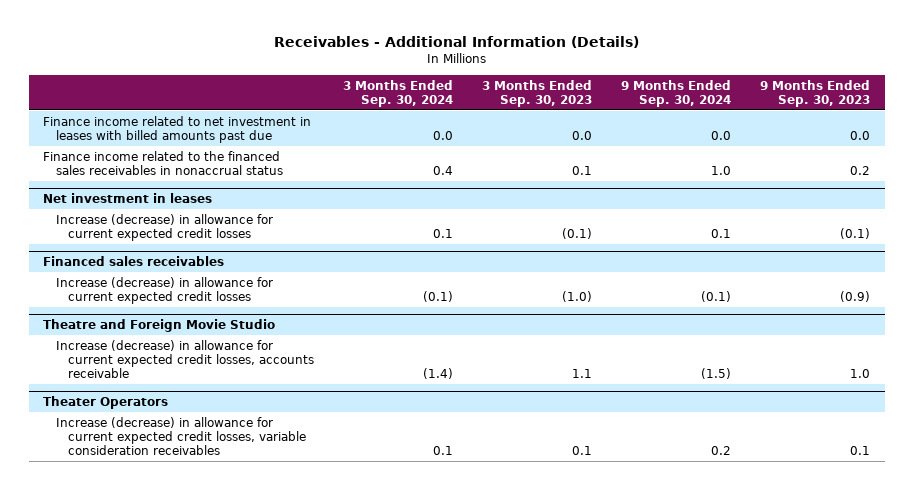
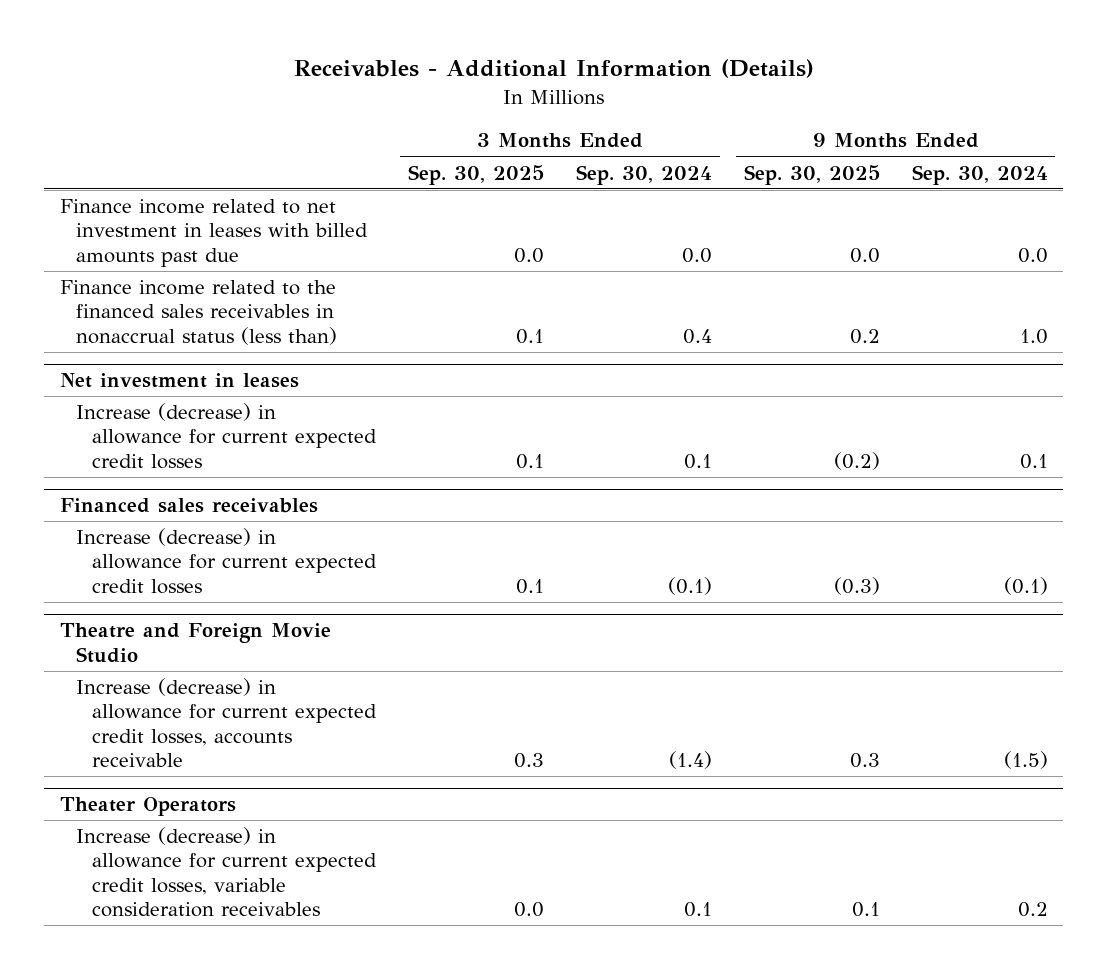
[482,79,593,107] 3 Months Ended Sep. 30, 2023 -> none
[760,79,871,107] 9 Months Ended Sep. 30, 2023 -> none
none -> [407,164,544,185] Sep. 30, 2025
none -> [743,164,880,185] Sep. 30, 2025
[43,150,283,175] Finance income related to the financed sales receivables in nonaccrual status -> [60,280,338,345] Finance income related to the financed sales receivables in nonaccrual status (less than)

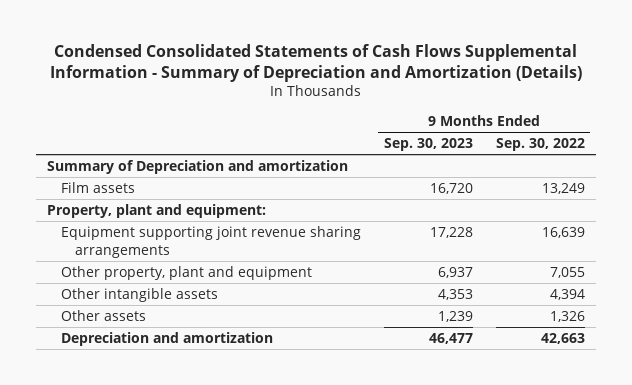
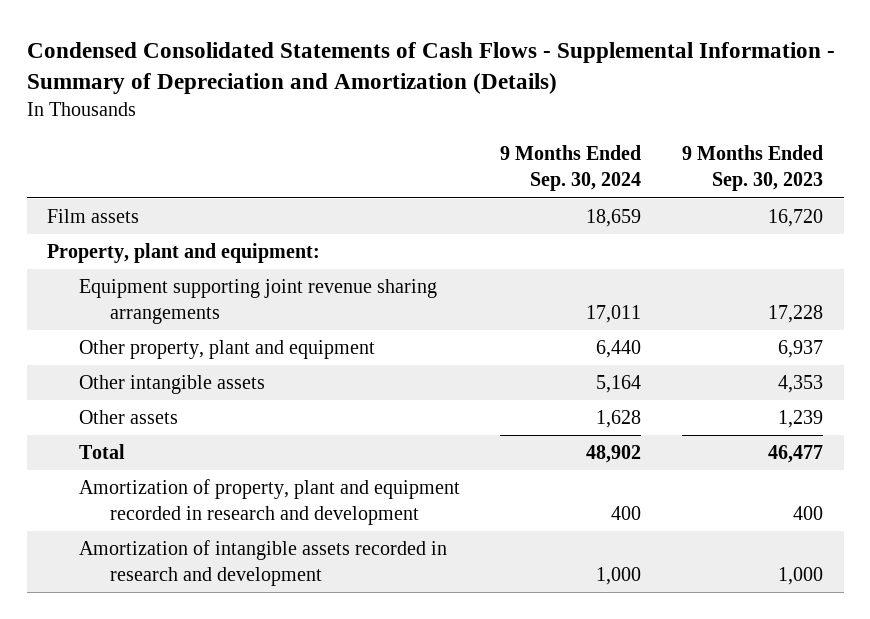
[49,43,582,83] Condensed Consolidated Statements of Cash Flows Supplemental Information - Summary of Depreciation and Amortization (Details) -> [26,41,835,95] Condensed Consolidated Statements of Cash Flows - Supplemental Information - Summary of Depreciation and Amortization (Details)
[495,137,585,151] Sep. 30, 2022 -> none
none -> [500,145,642,192] 9 Months Ended Sep. 30, 2024
[47,159,349,174] Summary of Depreciation and amortization -> none
[60,331,273,346] Depreciation and amortization -> [78,444,125,460] Total
none -> [78,479,460,526] Amortization of property, plant and equipment recorded in research and development
none -> [78,540,447,587] Amortization of intangible assets recorded in research and development

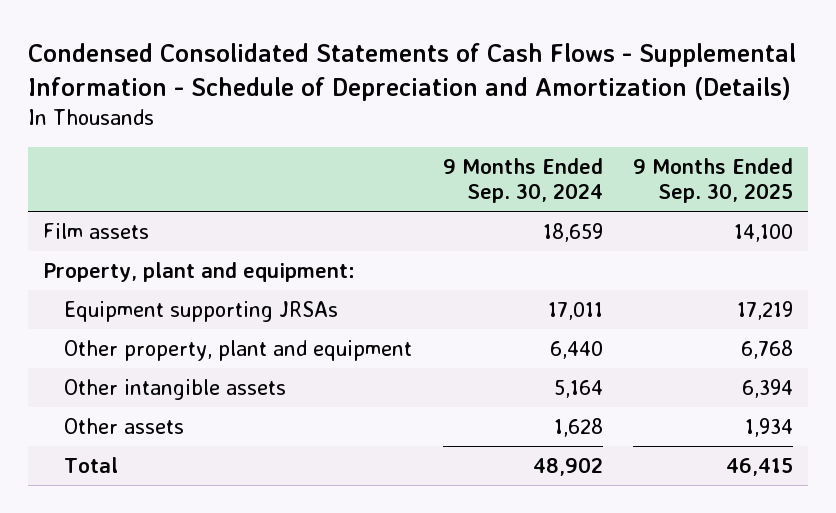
[26,41,835,95] Condensed Consolidated Statements of Cash Flows - Supplemental Information - Summary of Depreciation and Amortization (Details) -> [27,42,796,101] Condensed Consolidated Statements of Cash Flows - Supplemental Information - Schedule of Depreciation and Amortization (Details)
[682,145,824,192] 9 Months Ended Sep. 30, 2023 -> none
none -> [632,157,793,204] 9 Months Ended Sep. 30, 2025
[78,279,437,325] Equipment supporting joint revenue sharing arrangements -> [64,300,339,322] Equipment supporting JRSAs
[78,479,460,526] Amortization of property, plant and equipment recorded in research and development -> none
[78,540,447,587] Amortization of intangible assets recorded in research and development -> none

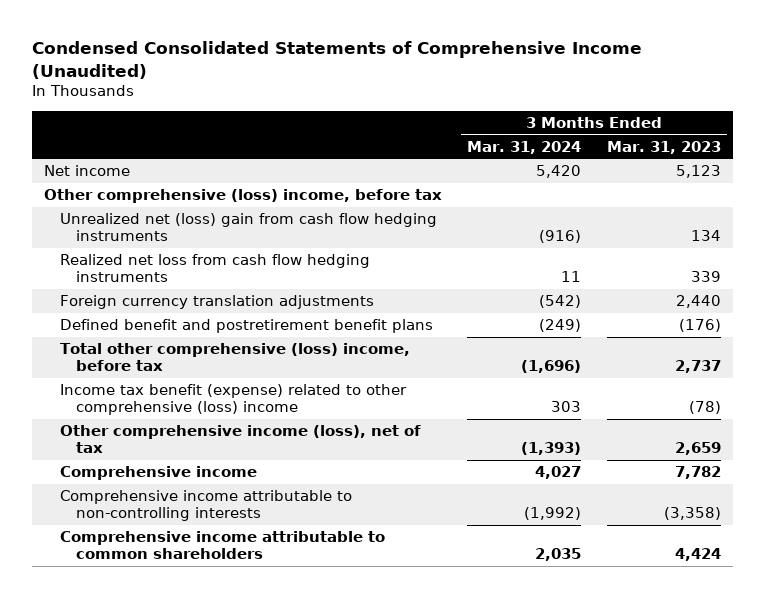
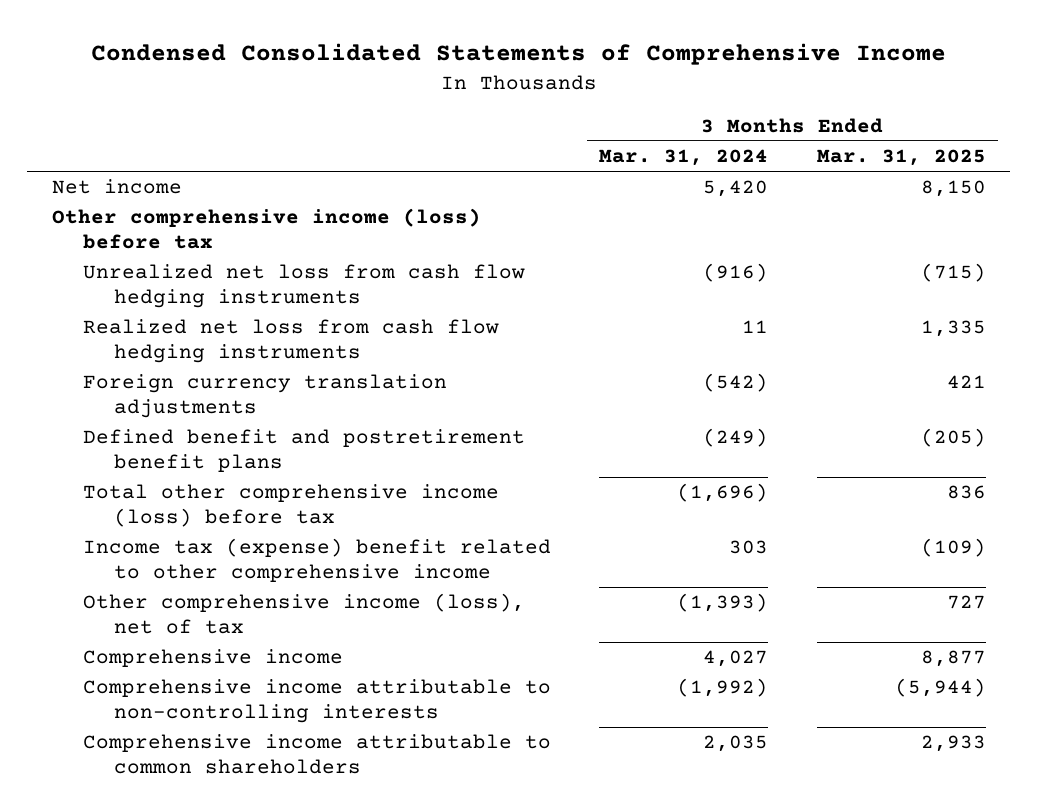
[31,41,642,79] Condensed Consolidated Statements of Comprehensive Income (Unaudited) -> [90,43,946,66] Condensed Consolidated Statements of Comprehensive Income
[606,140,721,154] Mar. 31, 2023 -> none
none -> [816,148,986,166] Mar. 31, 2025
[44,189,443,204] Other comprehensive (loss) income, before tax -> [51,208,481,249] Other comprehensive income (loss) before tax
[60,213,438,242] Unrealized net (loss) gain from cash flow hedging instruments -> [82,264,525,308] Unrealized net loss from cash flow hedging instruments
[60,343,411,372] Total other comprehensive (loss) income, before tax -> [82,484,499,527] Total other comprehensive income (loss) before tax
[60,384,408,416] Income tax benefit (expense) related to other comprehensive (loss) income -> [82,538,551,582] Income tax (expense) benefit related to other comprehensive income

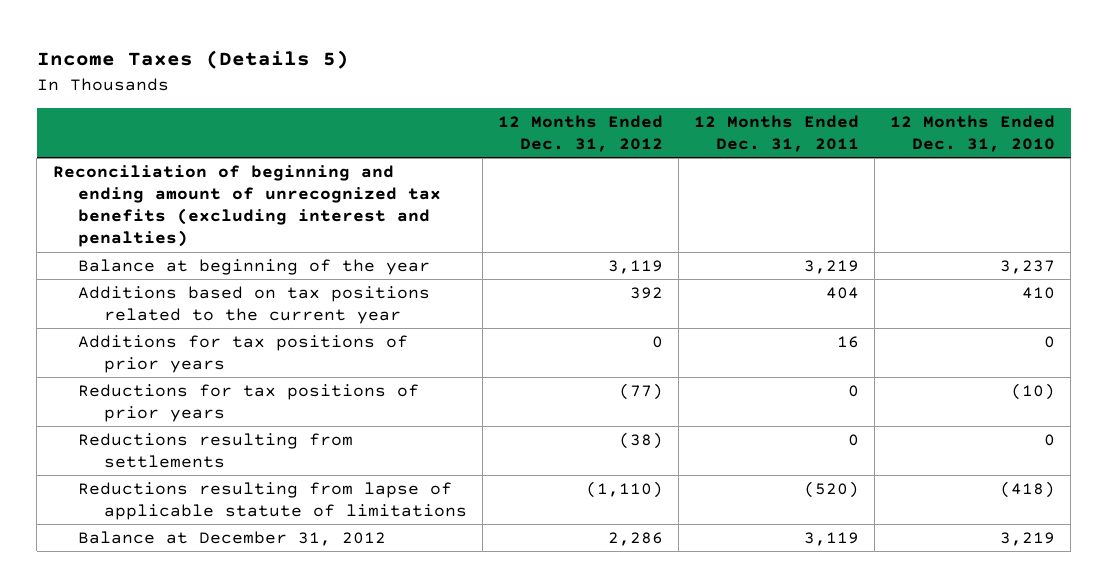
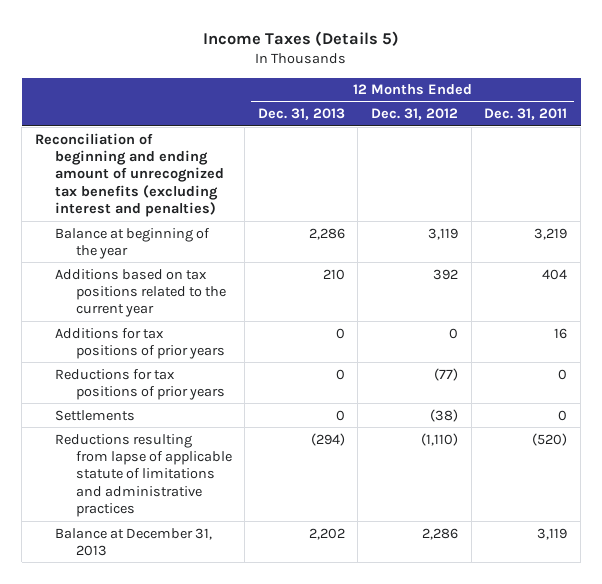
[890,115,1056,153] 12 Months Ended Dec. 31, 2010 -> none
none -> [257,108,345,121] Dec. 31, 2013
[78,432,354,469] Reductions resulting from settlements -> [55,409,136,421] Settlements
[78,481,467,521] Reductions resulting from lapse of applicable statute of limitations -> [55,433,232,518] Reductions resulting from lapse of applicable statute of limitations and administrative practices
[78,530,387,546] Balance at December 31, 2012 -> [55,527,213,556] Balance at December 31, 2013

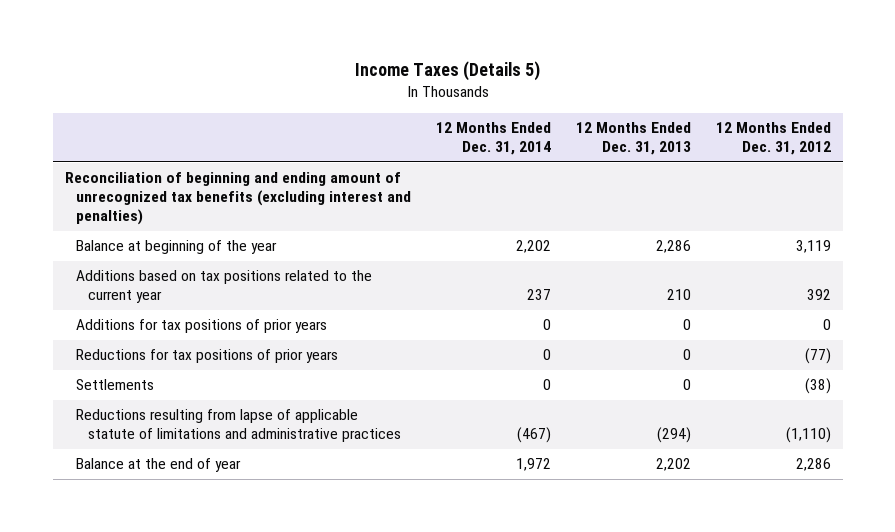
[484,108,568,121] Dec. 31, 2011 -> none
none -> [436,122,552,155] 12 Months Ended Dec. 31, 2014
[55,527,213,556] Balance at December 31, 2013 -> [76,458,242,473] Balance at the end of year

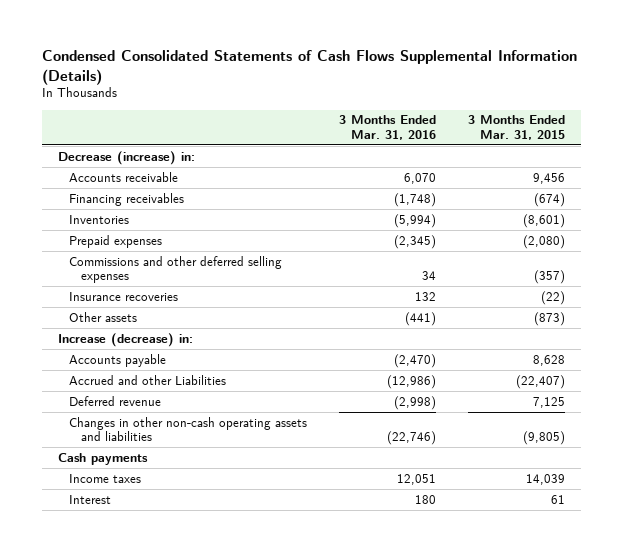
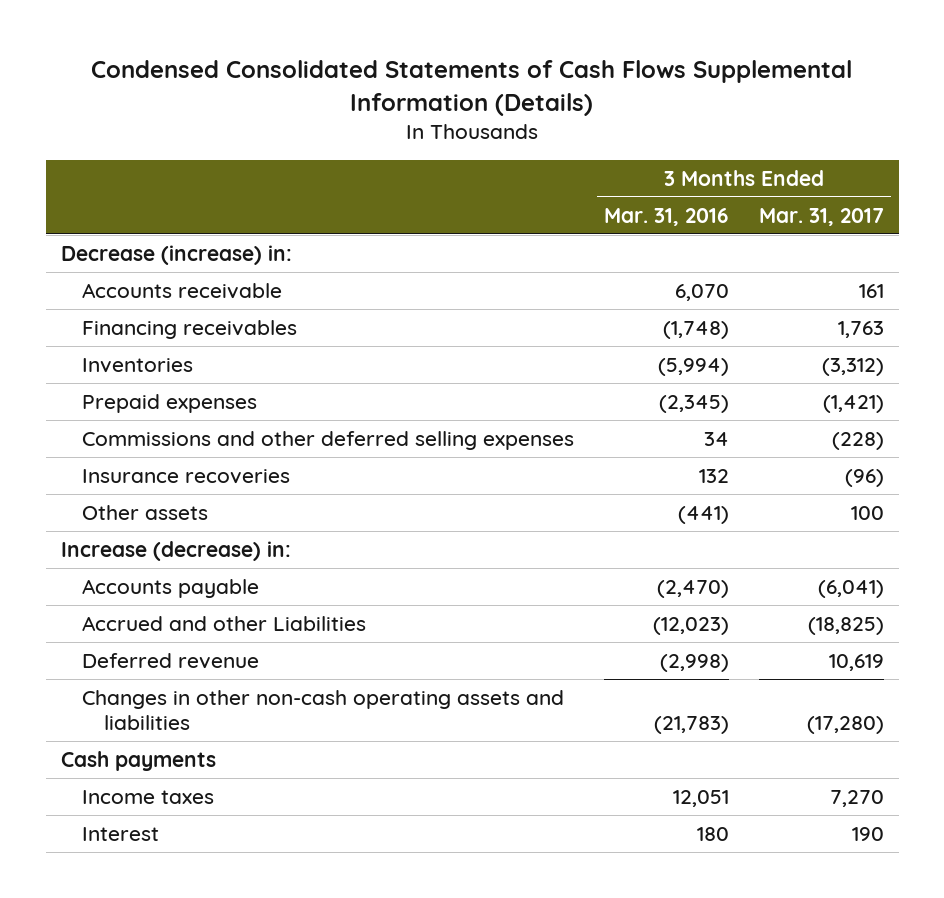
[468,115,566,141] 3 Months Ended Mar. 31, 2015 -> none
none -> [758,207,884,226] Mar. 31, 2017
[387,374,437,389] (12,986) -> [653,616,730,635] (12,023)
[387,431,437,446] (22,746) -> [654,715,730,734] (21,783)

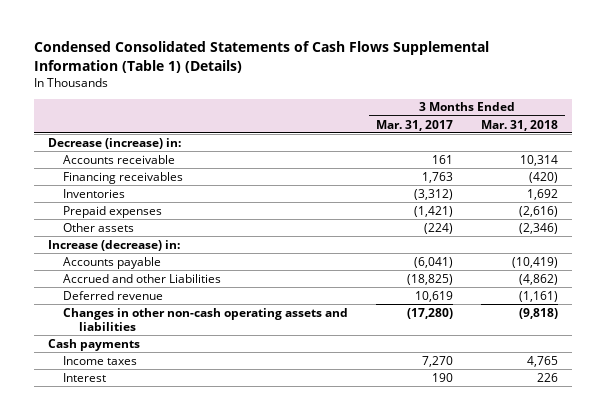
[91,60,853,116] Condensed Consolidated Statements of Cash Flows Supplemental Information (Details) -> [33,41,489,73] Condensed Consolidated Statements of Cash Flows Supplemental Information (Table 1) (Details)
[604,207,730,226] Mar. 31, 2016 -> none
none -> [481,119,559,131] Mar. 31, 2018
[82,430,575,450] Commissions and other deferred selling expenses -> none
[82,468,291,484] Insurance recoveries -> none
[850,505,884,520] 100 -> [424,222,454,234] (224)

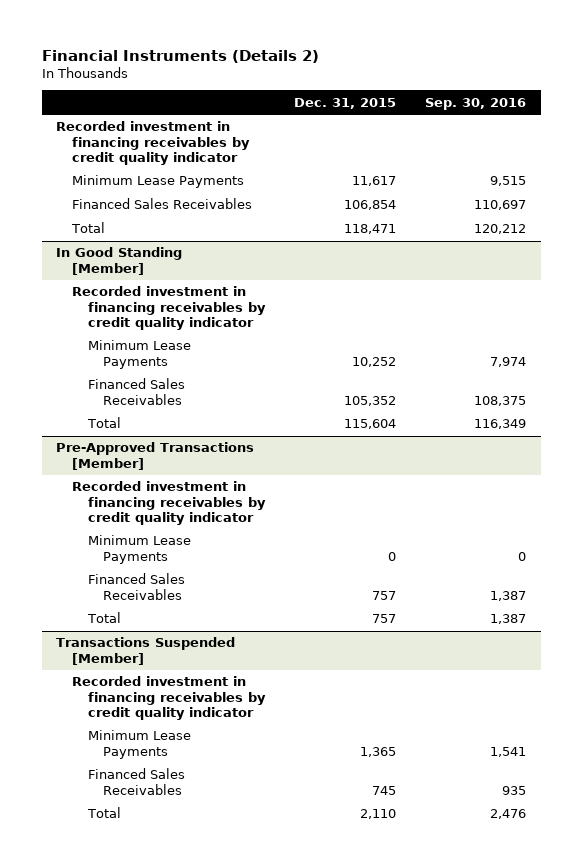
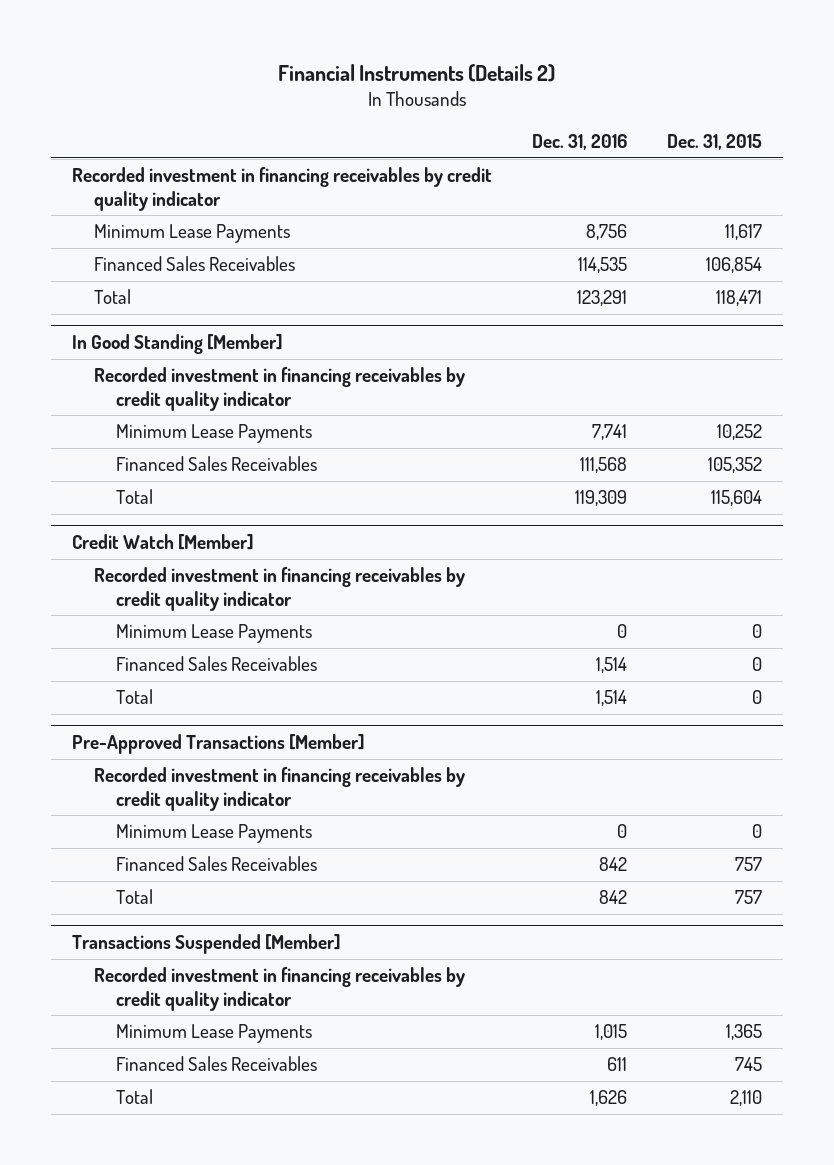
[425,97,527,110] Sep. 30, 2016 -> none
none -> [532,134,628,151] Dec. 31, 2016
none -> [71,534,254,551] Credit Watch [Member]
none -> [93,567,465,611] Recorded investment in financing receivables by credit quality indicator
none -> [115,624,312,644] Minimum Lease Payments
none -> [115,656,317,672] Financed Sales Receivables
none -> [115,689,153,705] Total

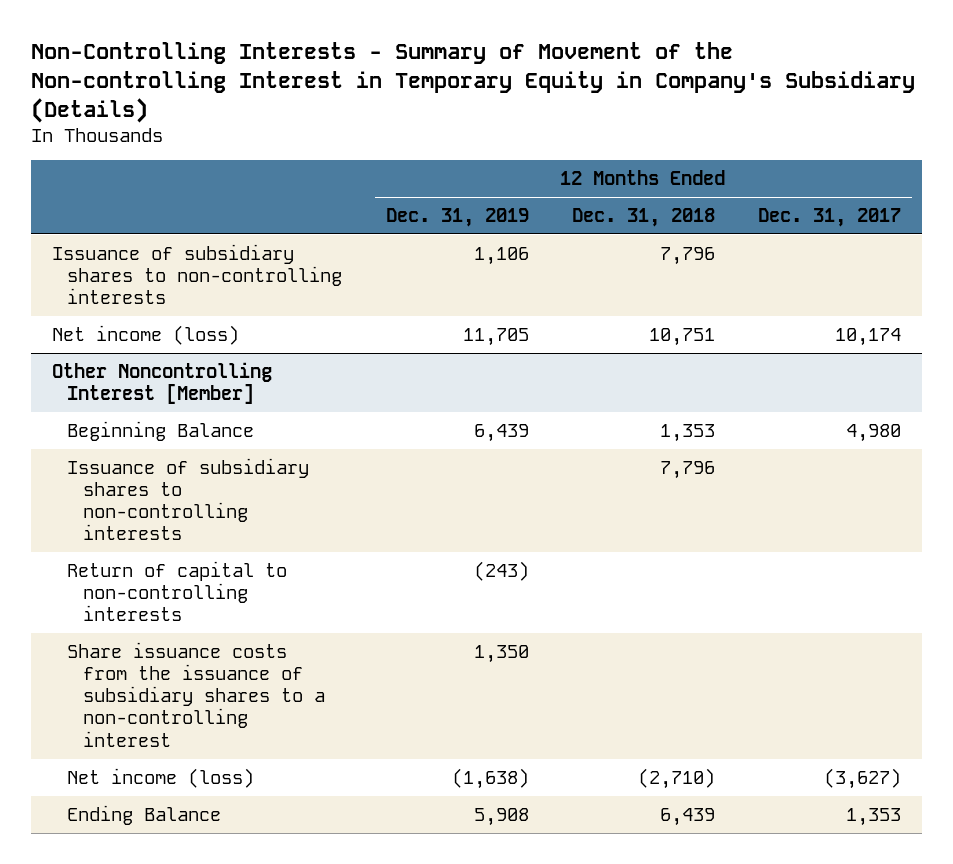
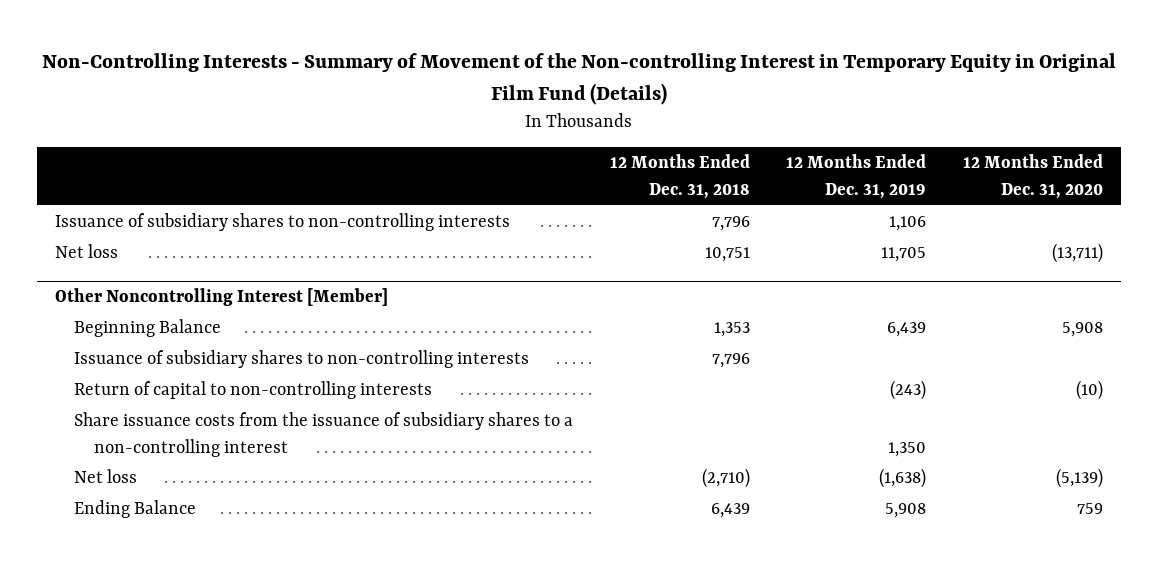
[30,42,915,123] Non-Controlling Interests - Summary of Movement of the Non-controlling Interest in Temporary Equity in Company's Subsidiary (Details) -> [42,53,1117,105] Non-Controlling Interests - Summary of Movement of the Non-controlling Interest in Temporary Equity in Original Film Fund (Details)
[757,207,901,227] Dec. 31, 2017 -> none
none -> [962,154,1103,199] 12 Months Ended Dec. 31, 2020
[52,324,240,345] Net income (loss) -> [55,244,119,259] Net loss
[67,767,255,788] Net income (loss) -> [74,469,138,484] Net loss

